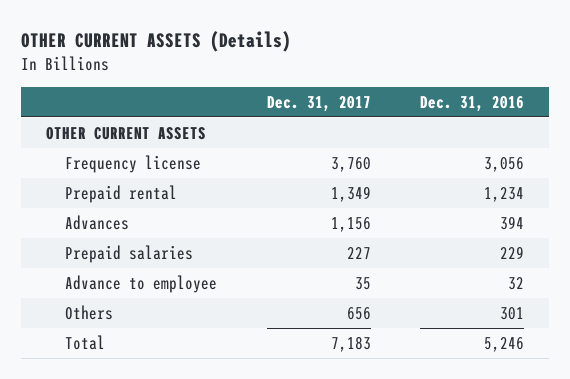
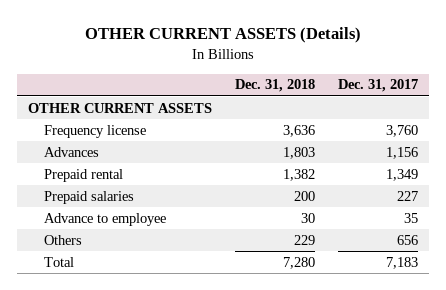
[420,95,525,112] Dec. 31, 2016 -> none
none -> [235,79,316,93] Dec. 31, 2018
[65,184,178,203] Prepaid rental -> [43,168,123,182] Prepaid rental

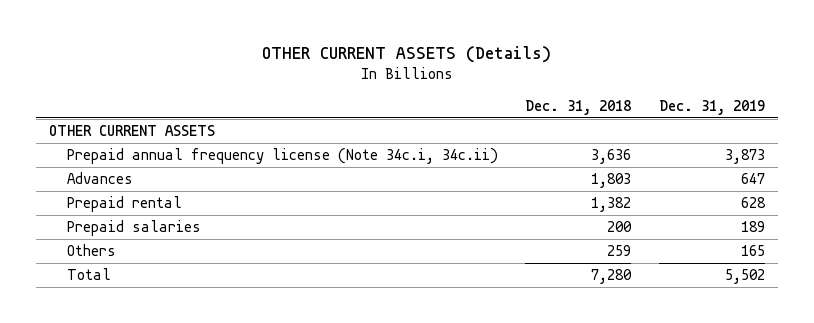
[337,79,418,93] Dec. 31, 2017 -> none
none -> [658,99,765,115] Dec. 31, 2019
[43,124,146,138] Frequency license -> [67,148,499,165] Prepaid annual frequency license (Note 34c.i, 34c.ii)
[43,212,166,226] Advance to employee -> none
[294,234,316,245] 229 -> [607,245,632,257] 259

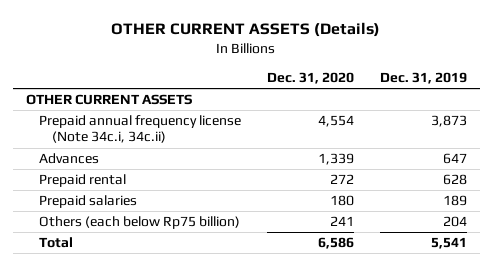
[525,99,632,115] Dec. 31, 2018 -> none
none -> [267,72,355,85] Dec. 31, 2020
[67,244,117,257] Others -> [39,216,241,230] Others (each below Rp75 billion)
[740,245,765,257] 165 -> [443,216,468,228] 204
[724,269,765,285] 5,502 -> [431,237,468,250] 5,541

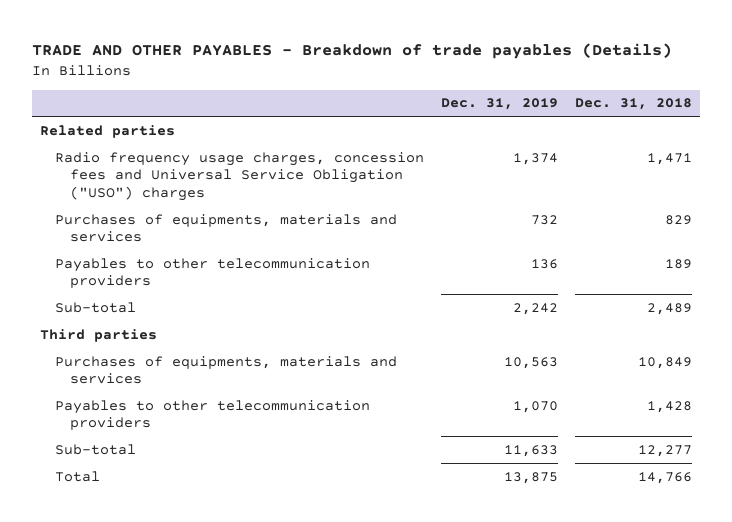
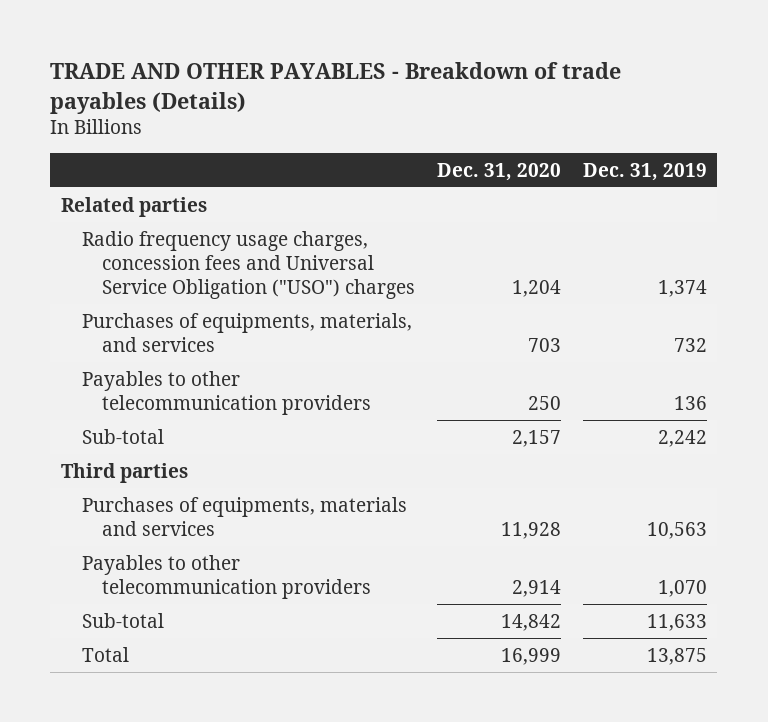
[574,98,692,111] Dec. 31, 2018 -> none
none -> [436,162,561,181] Dec. 31, 2020
[54,213,397,243] Purchases of equipments, materials and services -> [81,312,412,352] Purchases of equipments, materials, and services

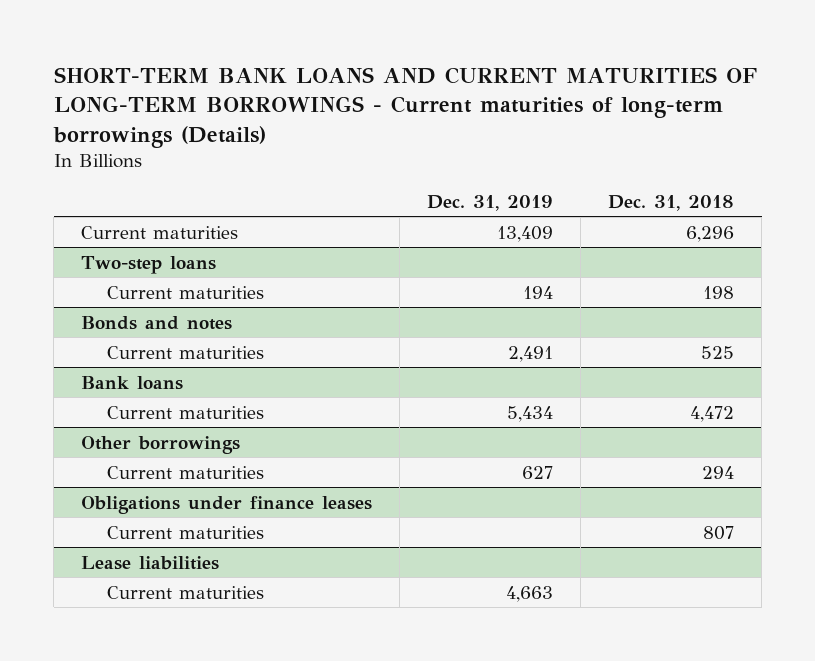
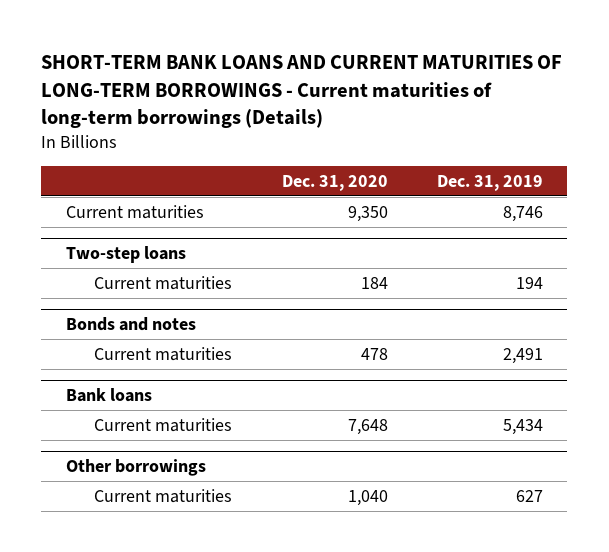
[608,194,735,211] Dec. 31, 2018 -> none
none -> [281,174,388,191] Dec. 31, 2020
[497,225,554,242] 13,409 -> [502,205,543,222] 8,746
[81,495,373,514] Obligations under finance leases -> none
[107,525,265,539] Current maturities -> none
[81,555,220,570] Lease liabilities -> none
[107,585,265,599] Current maturities -> none

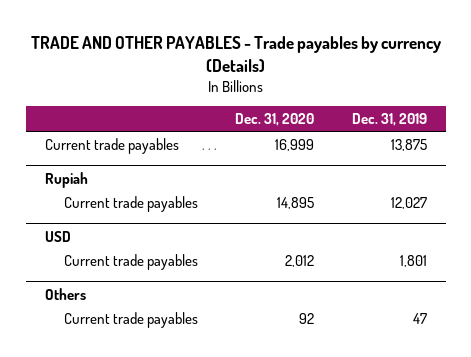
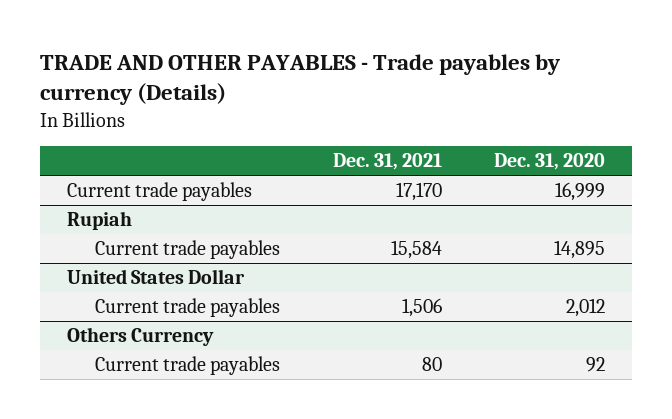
[351,113,427,127] Dec. 31, 2019 -> none
none -> [332,153,442,171] Dec. 31, 2021
[44,230,71,242] USD -> [66,269,245,285] United States Dollar
[44,287,86,300] Others -> [66,327,214,347] Others Currency

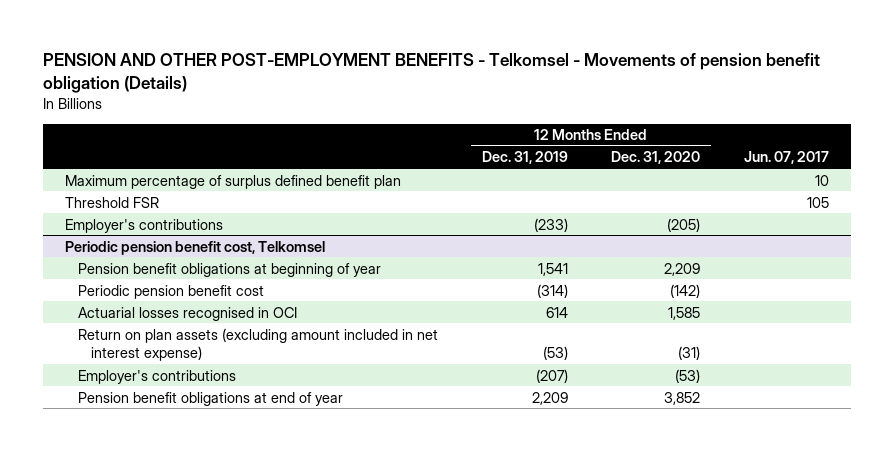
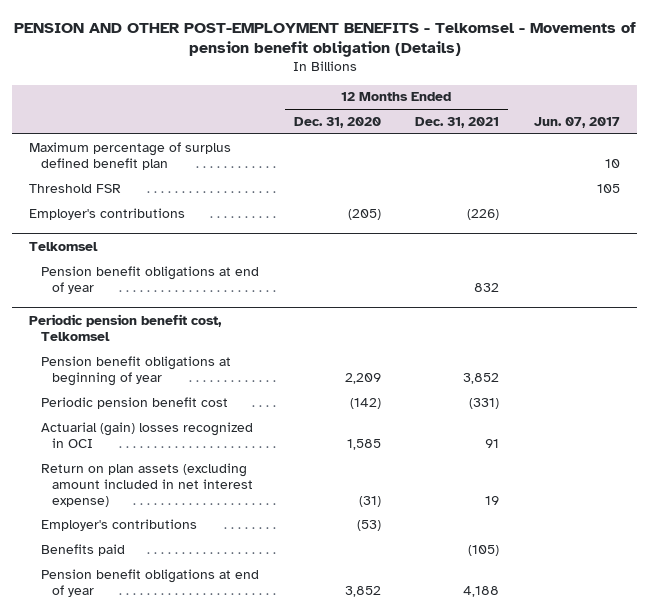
[481,151,568,165] Dec. 31, 2019 -> none
none -> [415,117,500,129] Dec. 31, 2021
none -> [29,241,99,251] Telkomsel
none -> [40,265,259,294] Pension benefit obligations at end of year
[78,306,298,321] Actuarial losses recognised in OCI -> [40,421,253,448] Actuarial (gain) losses recognized in OCI
none -> [40,543,125,556] Benefits paid

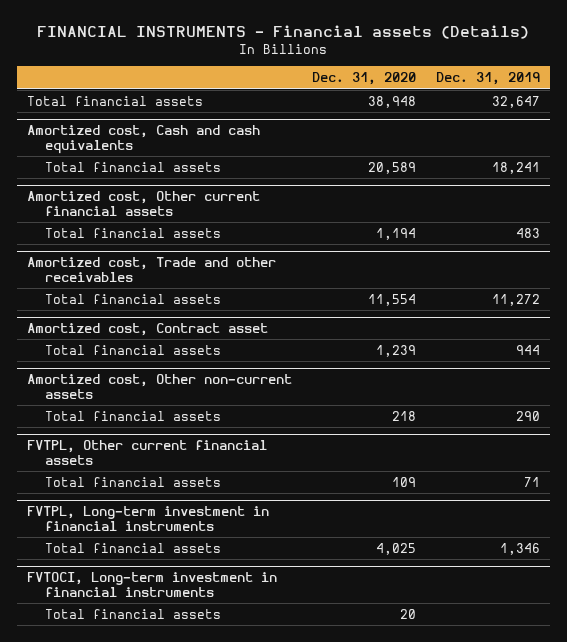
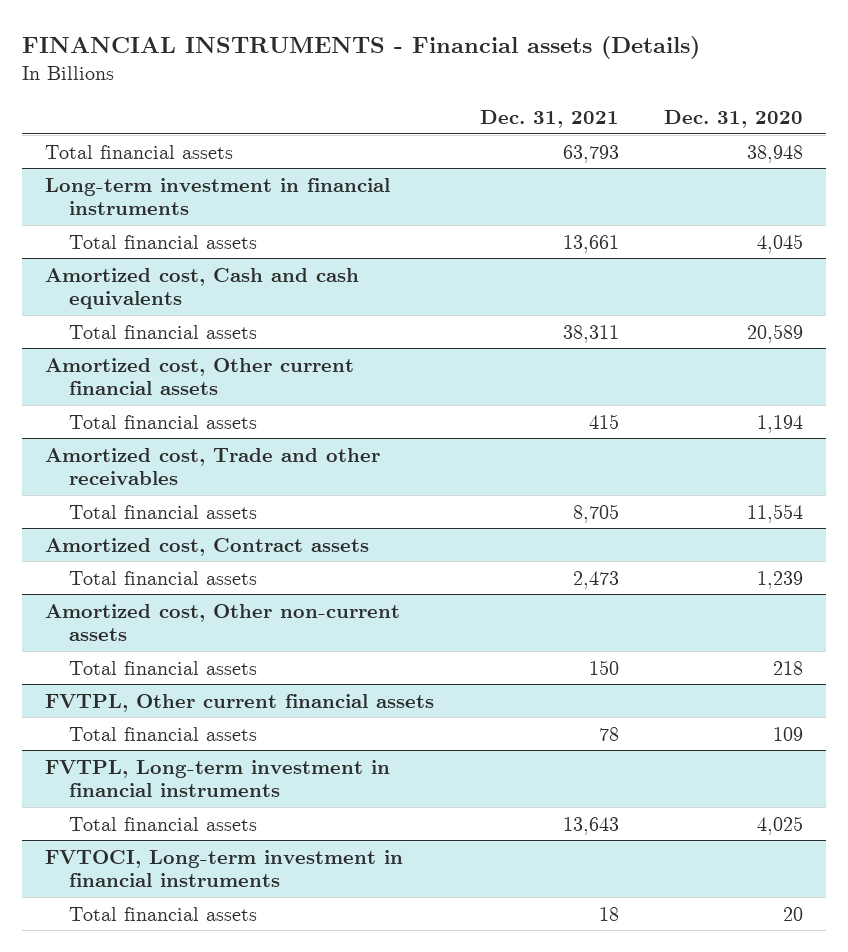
[435,72,540,86] Dec. 31, 2019 -> none
none -> [479,110,619,129] Dec. 31, 2021
none -> [44,177,390,216] Long-term investment in financial instruments
none -> [68,234,257,249] Total financial assets
[26,323,268,337] Amortized cost, Contract asset -> [44,537,369,556] Amortized cost, Contract assets

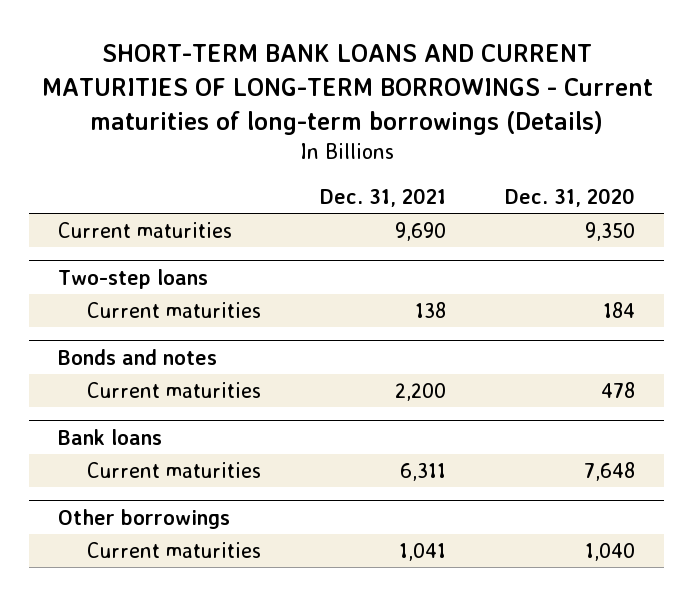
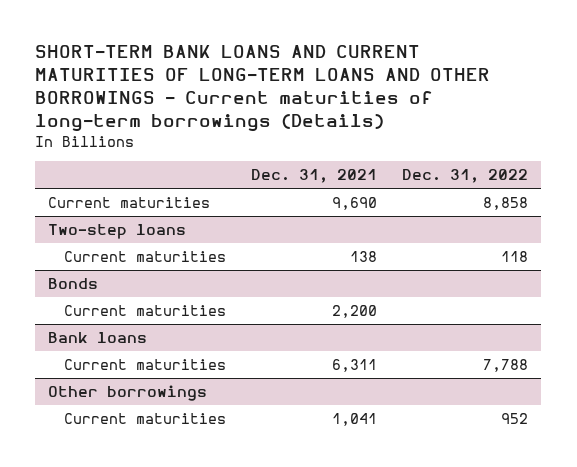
[41,44,653,135] SHORT-TERM BANK LOANS AND CURRENT MATURITIES OF LONG-TERM BORROWINGS - Current maturities of long-term borrowings (Details) -> [35,45,491,132] SHORT-TERM BANK LOANS AND CURRENT MATURITIES OF LONG-TERM LOANS AND OTHER BORROWINGS - Current maturities of long-term borrowings (Details)
[504,188,635,208] Dec. 31, 2020 -> none
none -> [402,169,529,184] Dec. 31, 2022
[58,348,218,365] Bonds and notes -> [48,277,99,289] Bonds

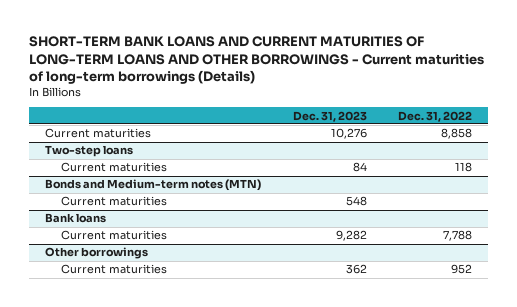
[251,169,378,184] Dec. 31, 2021 -> none
none -> [292,110,367,122] Dec. 31, 2023
[48,277,99,289] Bonds -> [45,179,262,192] Bonds and Medium-term notes (MTN)

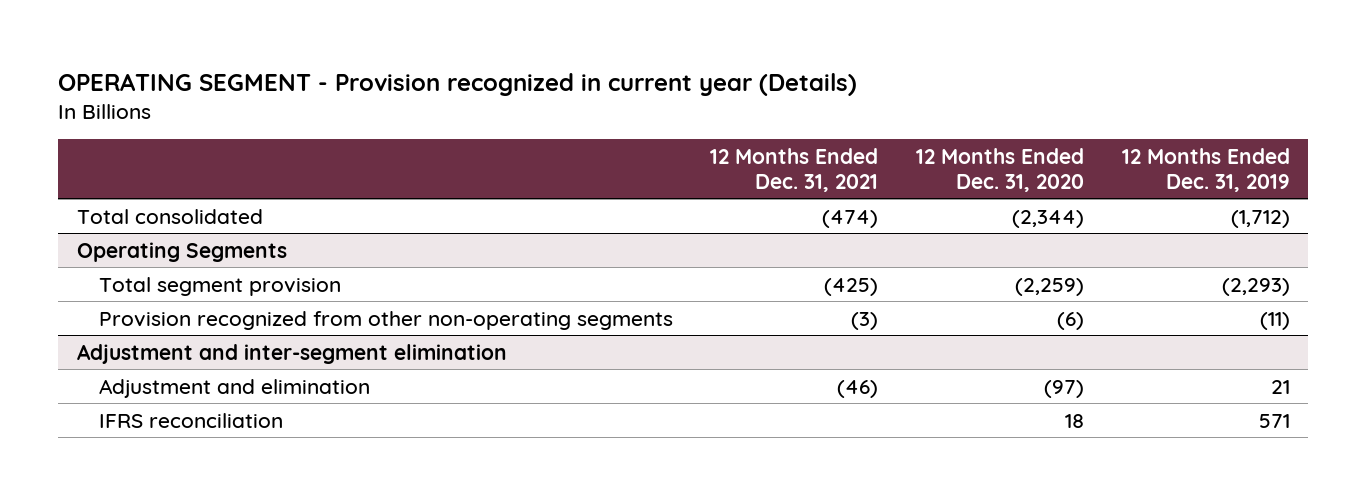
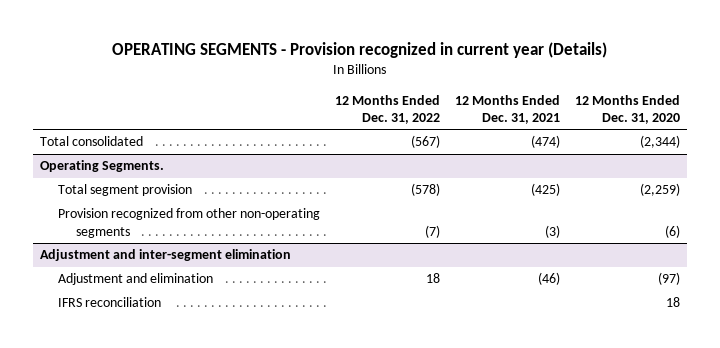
[58,72,858,96] OPERATING SEGMENT - Provision recognized in current year (Details) -> [111,41,607,58] OPERATING SEGMENTS - Provision recognized in current year (Details)
[1121,148,1290,192] 12 Months Ended Dec. 31, 2019 -> none
none -> [334,94,440,125] 12 Months Ended Dec. 31, 2022
[76,241,287,262] Operating Segments -> [40,160,165,173] Operating Segments.

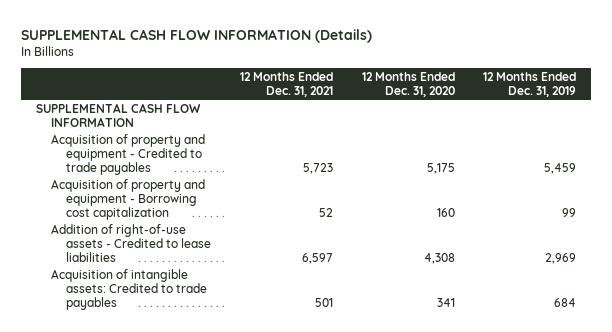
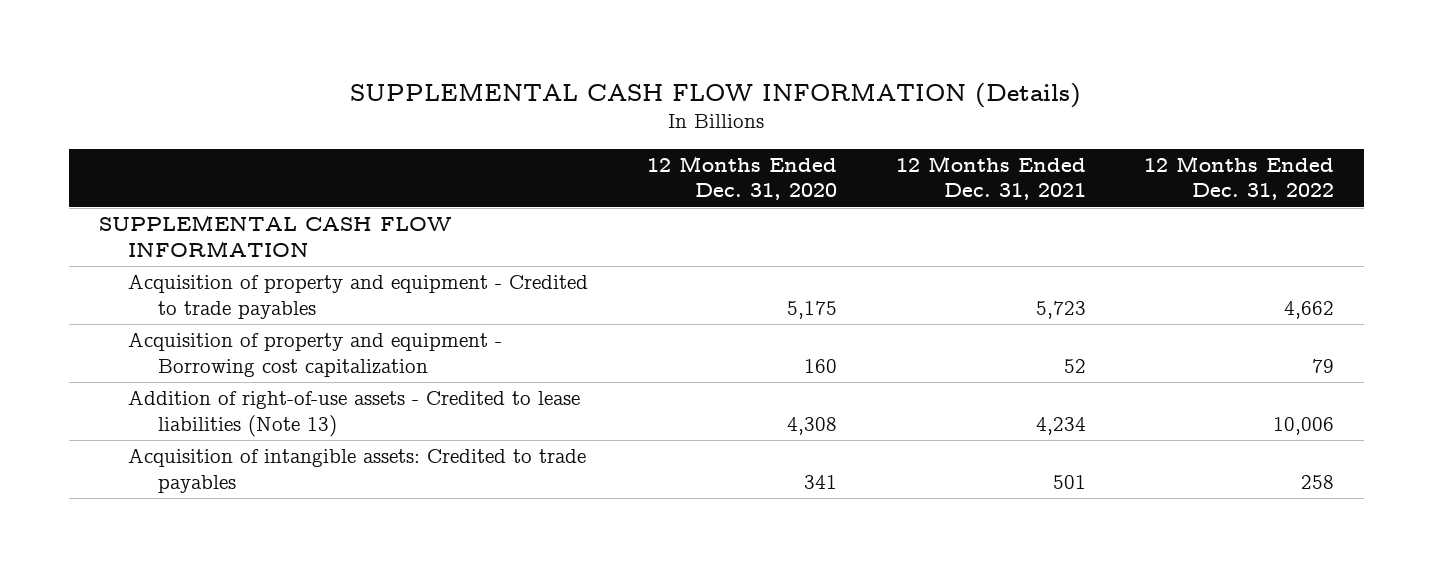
[483,72,577,98] 12 Months Ended Dec. 31, 2019 -> none
none -> [1144,156,1335,201] 12 Months Ended Dec. 31, 2022
[50,223,211,263] Addition of right-of-use assets - Credited to lease liabilities -> [128,390,581,437] Addition of right-of-use assets - Credited to lease liabilities (Note 13)
[301,253,333,265] 6,597 -> [1035,416,1086,435] 4,234

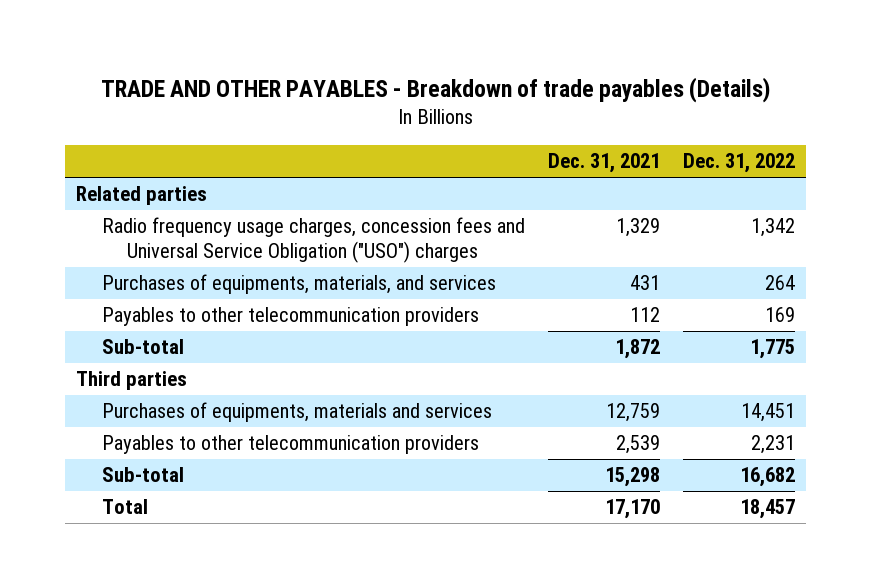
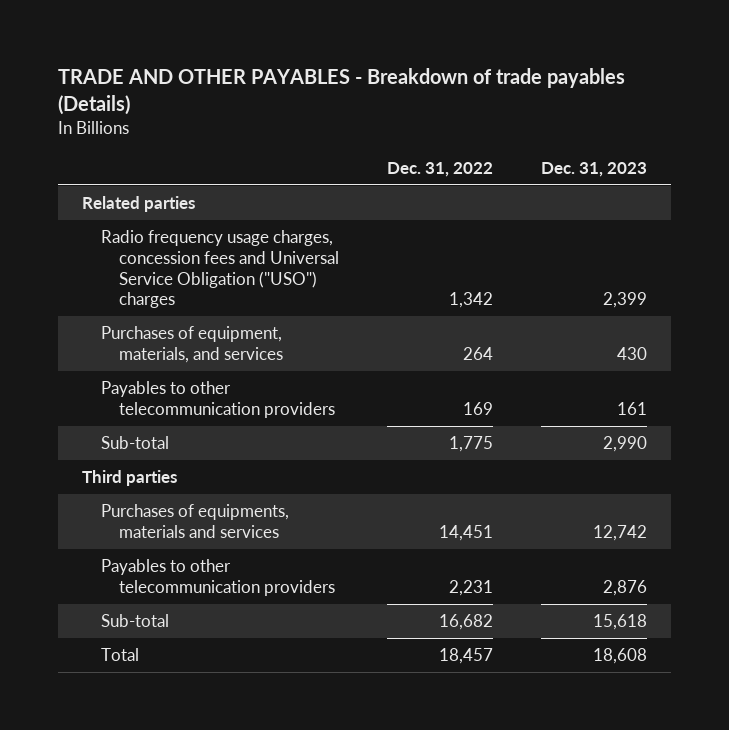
[547,153,660,174] Dec. 31, 2021 -> none
none -> [540,162,647,178] Dec. 31, 2023
[101,274,496,295] Purchases of equipments, materials, and services -> [100,326,284,363] Purchases of equipment, materials, and services

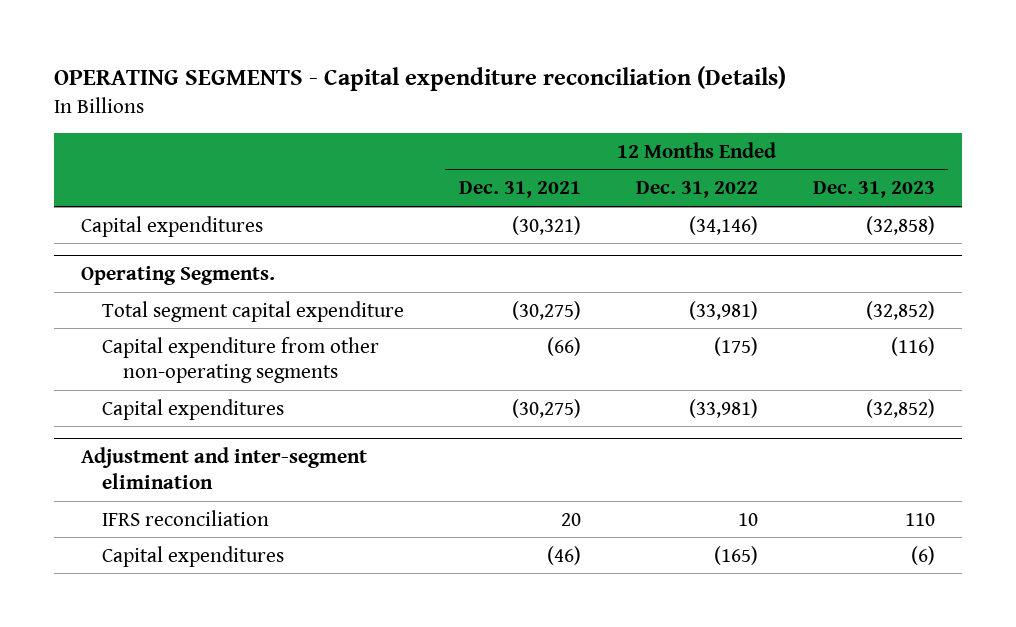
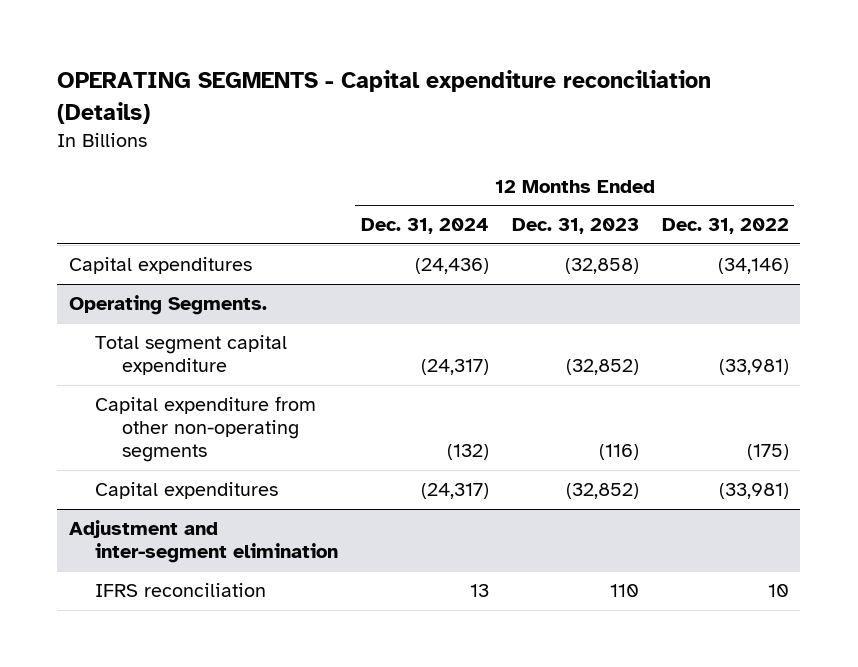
[459,181,582,199] Dec. 31, 2021 -> none
none -> [361,218,490,235] Dec. 31, 2024
[102,545,285,567] Capital expenditures -> none

